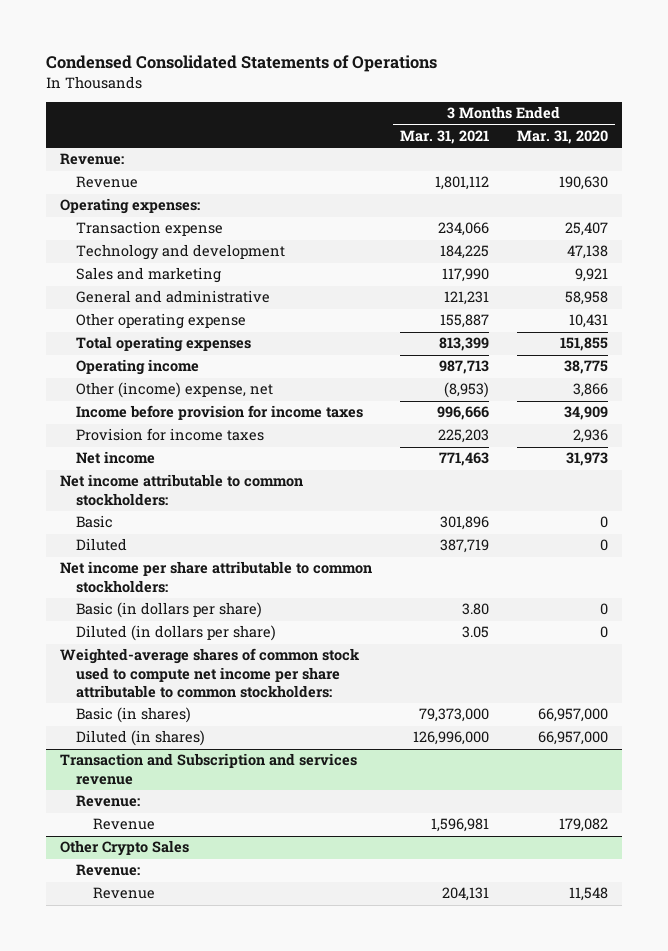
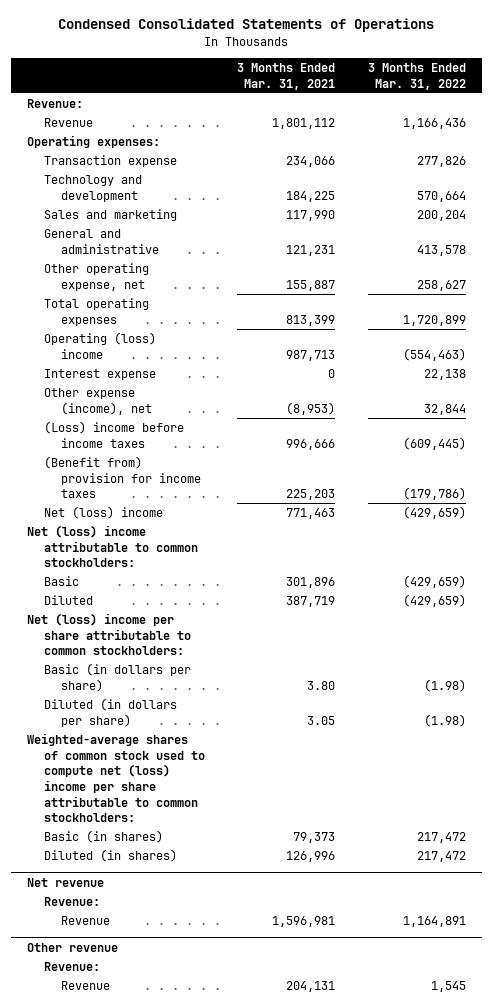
[516,130,608,145] Mar. 31, 2020 -> none
none -> [368,63,467,90] 3 Months Ended Mar. 31, 2022
[76,313,247,330] Other operating expense -> [43,263,149,291] Other operating expense, net
[76,359,200,376] Operating income -> [43,332,156,359] Operating (loss) income
none -> [43,369,156,381] Interest expense
[76,382,274,399] Other (income) expense, net -> [43,388,152,415] Other expense (income), net
[76,405,364,421] Income before provision for income taxes -> [43,421,184,448] (Loss) income before income taxes
[76,428,265,442] Provision for income taxes -> [43,456,201,499] (Benefit from) provision for income taxes
[76,451,156,465] Net income -> [43,506,163,520] Net (loss) income
[60,474,304,506] Net income attributable to common stockholders: -> [26,525,198,568] Net (loss) income attributable to common stockholders:
[60,561,373,593] Net income per share attributable to common stockholders: -> [26,613,191,656] Net (loss) income per share attributable to common stockholders:
[60,648,361,698] Weighted-average shares of common stock used to compute net income per share attributable to common stockholders: -> [26,733,205,823] Weighted-average shares of common stock used to compute net (loss) income per share attributable to common stockholders:
[419,708,490,723] 79,373,000 -> [293,832,336,844] 79,373
[413,731,490,746] 126,996,000 -> [286,851,336,863] 126,996
[60,753,358,785] Transaction and Subscription and services revenue -> [26,877,104,887] Net revenue
[60,840,190,857] Other Crypto Sales -> [26,942,118,952] Other revenue

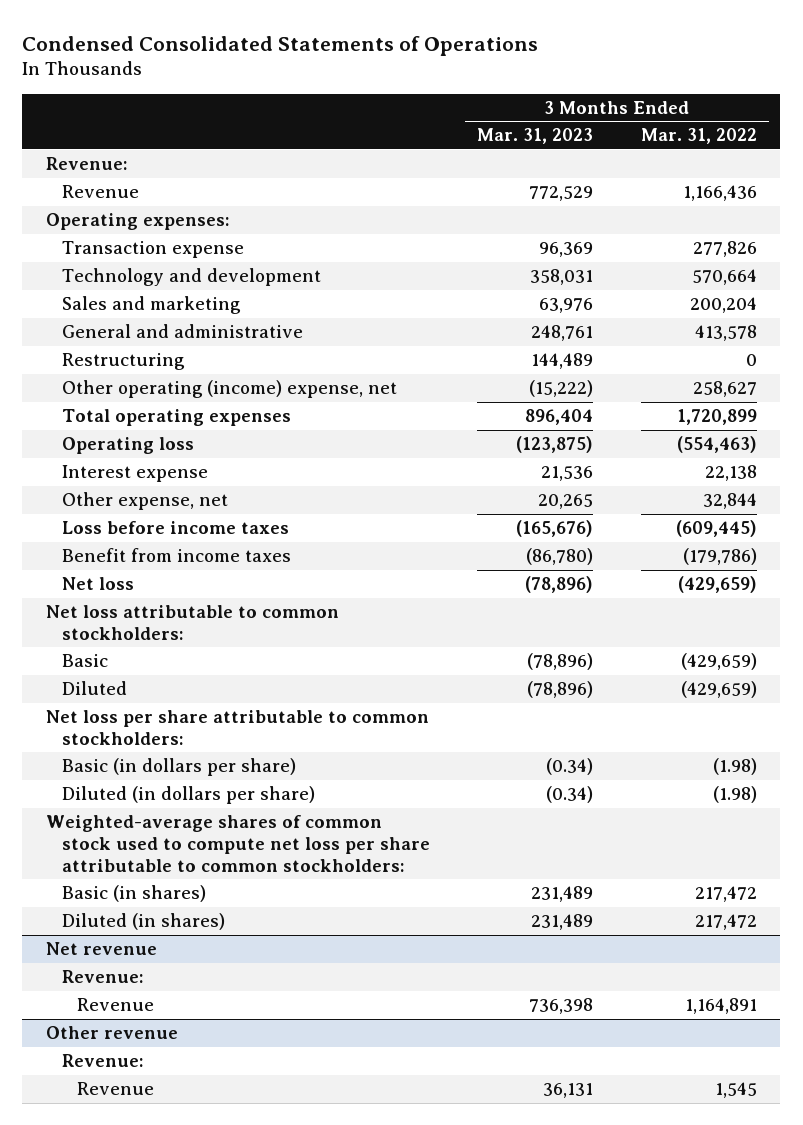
[237,63,336,90] 3 Months Ended Mar. 31, 2021 -> none
none -> [477,128,594,145] Mar. 31, 2023
none -> [61,353,185,371] Restructuring
[43,263,149,291] Other operating expense, net -> [61,380,397,399] Other operating (income) expense, net
[43,332,156,359] Operating (loss) income -> [61,437,194,455] Operating loss
[43,388,152,415] Other expense (income), net -> [61,492,228,511] Other expense, net
[43,421,184,448] (Loss) income before income taxes -> [61,521,289,535] Loss before income taxes
[43,456,201,499] (Benefit from) provision for income taxes -> [61,548,291,563] Benefit from income taxes
[43,506,163,520] Net (loss) income -> [61,577,134,591] Net loss
[26,525,198,568] Net (loss) income attributable to common stockholders: -> [46,605,340,640] Net loss attributable to common stockholders:
[26,613,191,656] Net (loss) income per share attributable to common stockholders: -> [46,710,430,745] Net loss per share attributable to common stockholders:
[26,733,205,823] Weighted-average shares of common stock used to compute net (loss) income per share attributable to common stockholders: -> [46,815,430,872] Weighted-average shares of common stock used to compute net loss per share attributable to common stockholders:

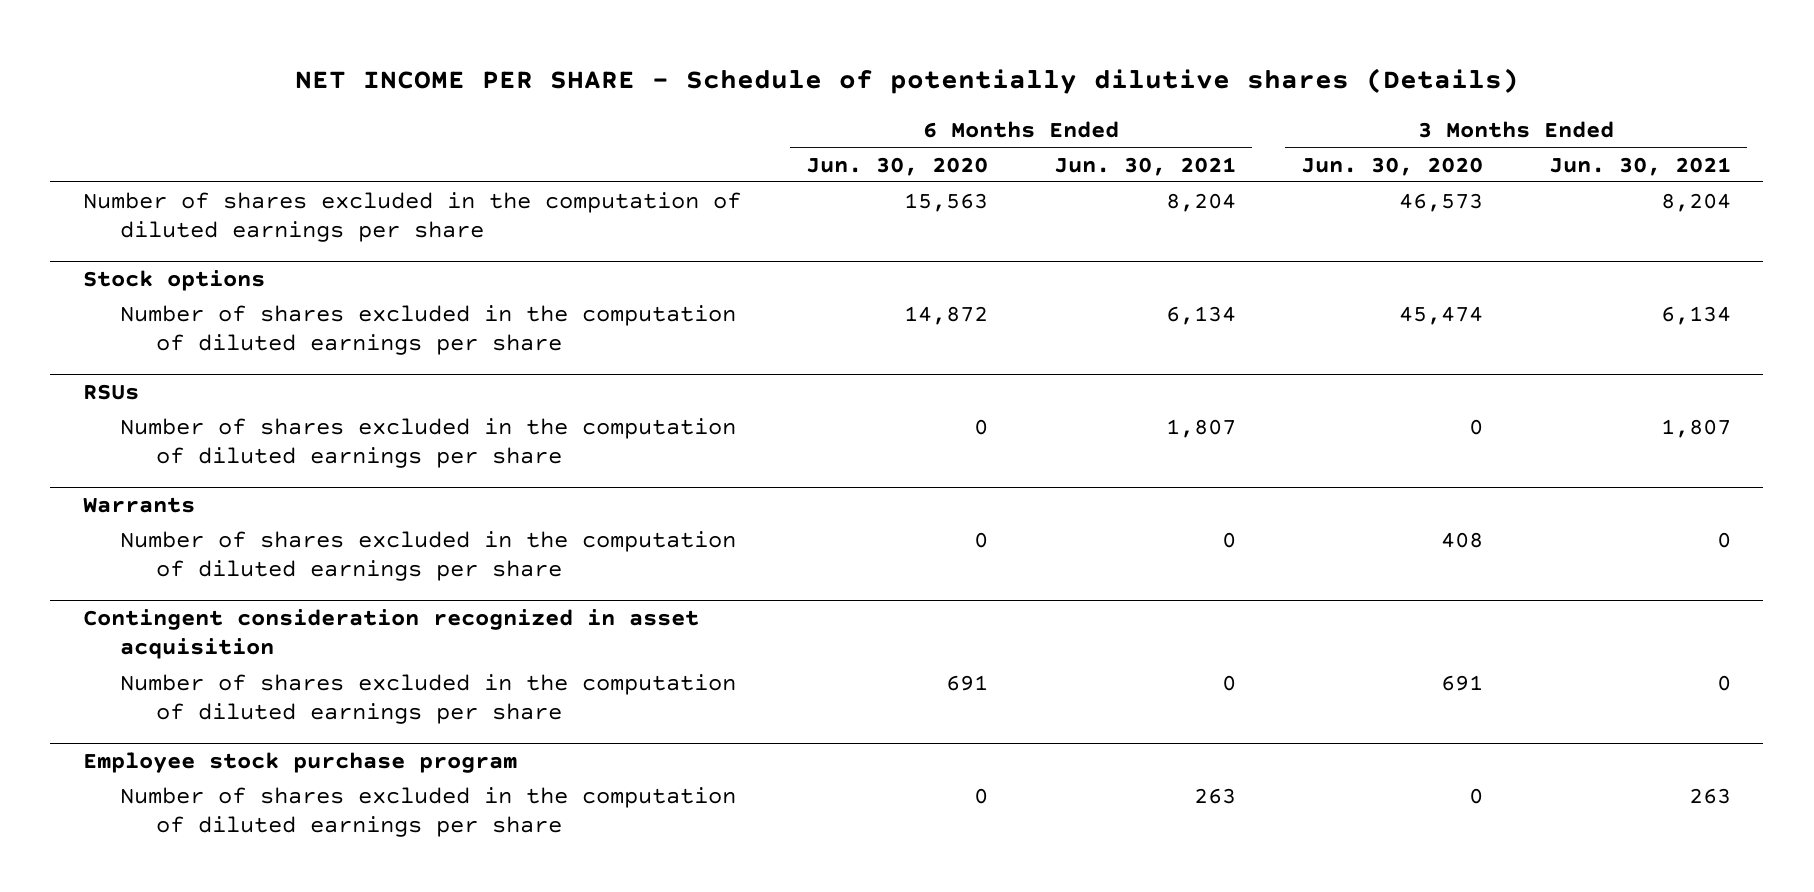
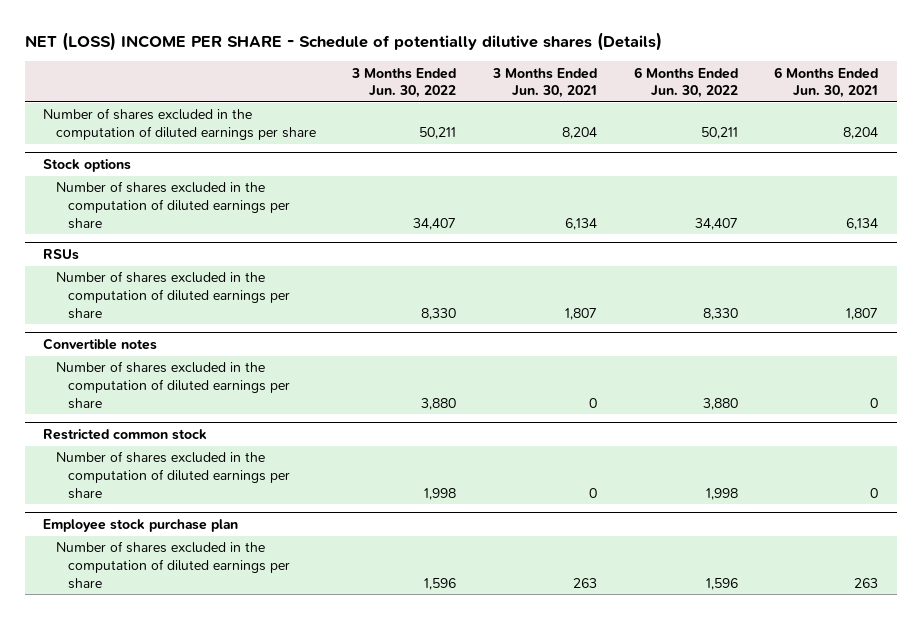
[294,67,1519,94] NET INCOME PER SHARE - Schedule of potentially dilutive shares (Details) -> [25,32,663,52] NET (LOSS) INCOME PER SHARE - Schedule of potentially dilutive shares (Details)
[806,156,989,176] Jun. 30, 2020 -> none
[1301,156,1484,176] Jun. 30, 2020 -> none
none -> [351,67,457,99] 3 Months Ended Jun. 30, 2022
none -> [633,66,738,99] 6 Months Ended Jun. 30, 2022
[82,497,195,514] Warrants -> none
none -> [43,338,158,351] Convertible notes
[82,609,699,660] Contingent consideration recognized in asset acquisition -> none
none -> [43,429,208,441] Restricted common stock
[82,752,517,774] Employee stock purchase program -> [43,519,239,533] Employee stock purchase plan

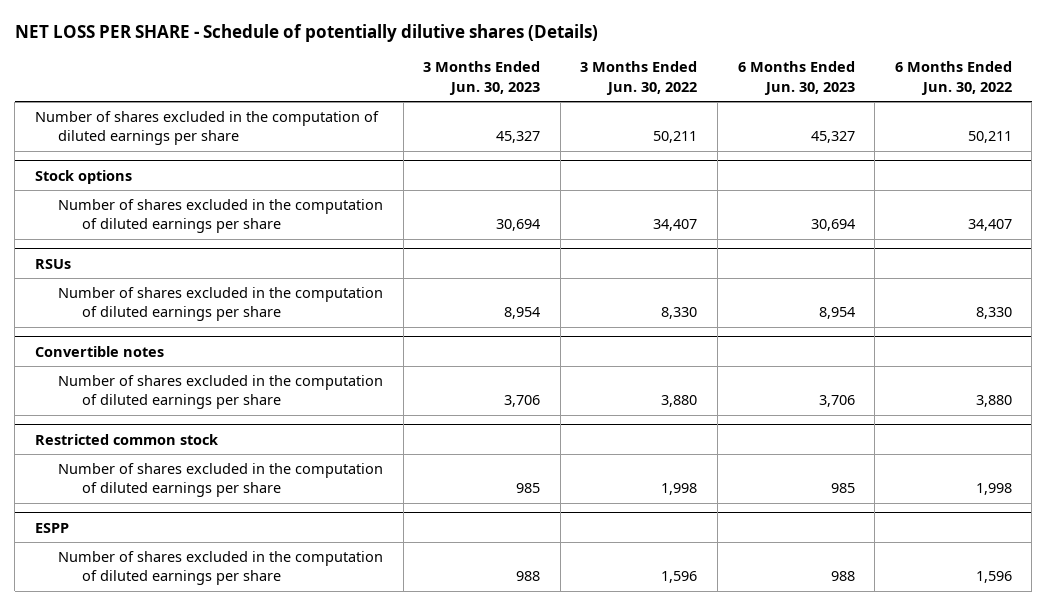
[25,32,663,52] NET (LOSS) INCOME PER SHARE - Schedule of potentially dilutive shares (Details) -> [14,23,598,42] NET LOSS PER SHARE - Schedule of potentially dilutive shares (Details)
[491,67,597,99] 3 Months Ended Jun. 30, 2021 -> none
[774,66,879,99] 6 Months Ended Jun. 30, 2021 -> none
none -> [423,61,541,95] 3 Months Ended Jun. 30, 2023
none -> [737,61,855,95] 6 Months Ended Jun. 30, 2023
[43,519,239,533] Employee stock purchase plan -> [34,522,69,533] ESPP

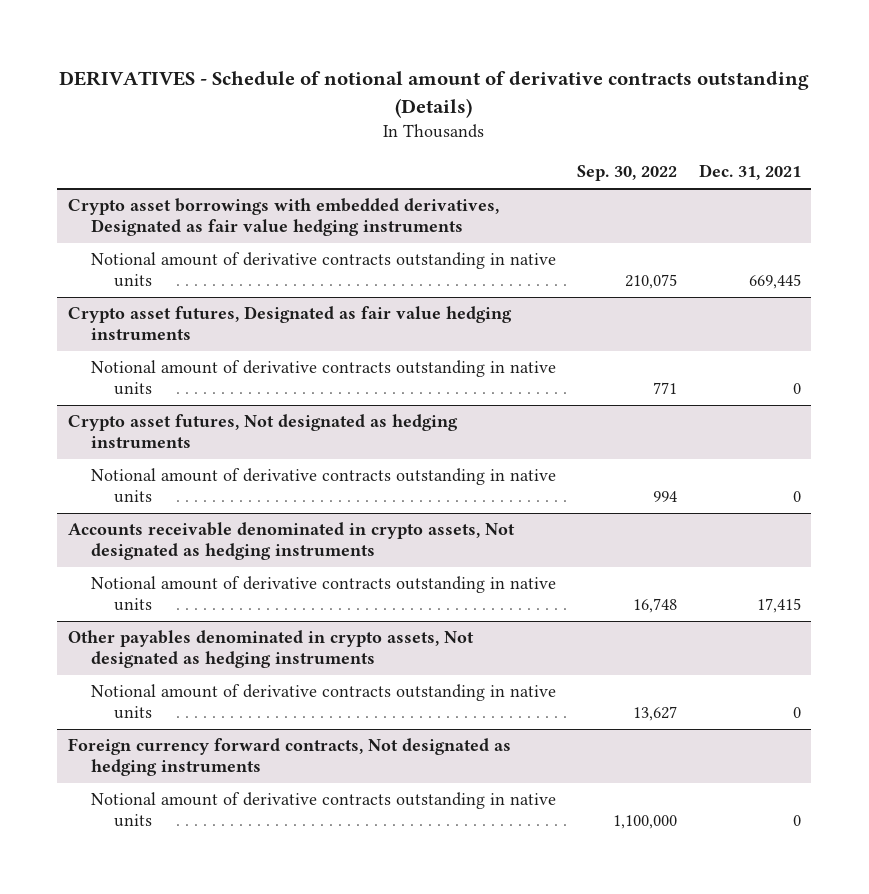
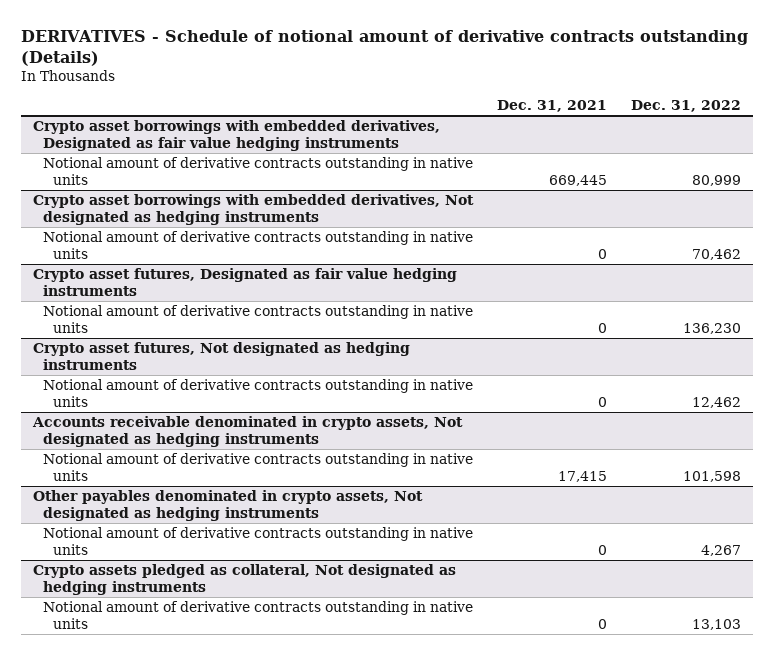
[577,165,678,182] Sep. 30, 2022 -> none
none -> [630,100,741,113] Dec. 31, 2022
none -> [32,194,474,225] Crypto asset borrowings with embedded derivatives, Not designated as hedging instruments
none -> [42,231,473,259] Notional amount of derivative contracts outstanding in native units
[68,738,512,777] Foreign currency forward contracts, Not designated as hedging instruments -> none
none -> [32,564,456,595] Crypto assets pledged as collateral, Not designated as hedging instruments

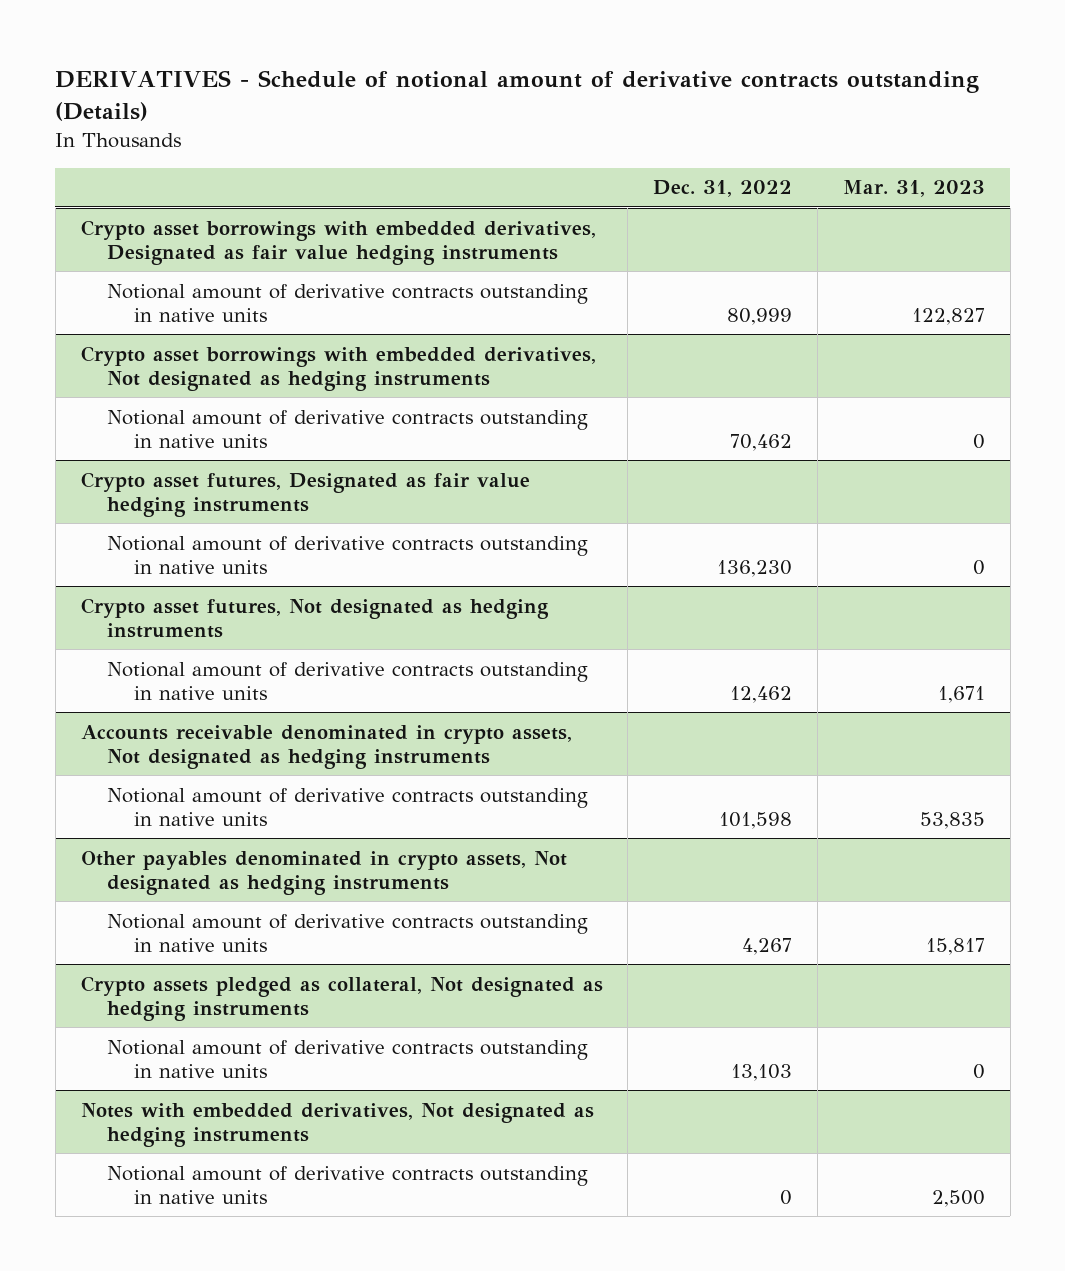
[496,100,607,113] Dec. 31, 2021 -> none
none -> [842,180,985,198] Mar. 31, 2023
none -> [80,1102,594,1148] Notes with embedded derivatives, Not designated as hedging instruments
none -> [107,1165,589,1205] Notional amount of derivative contracts outstanding in native units

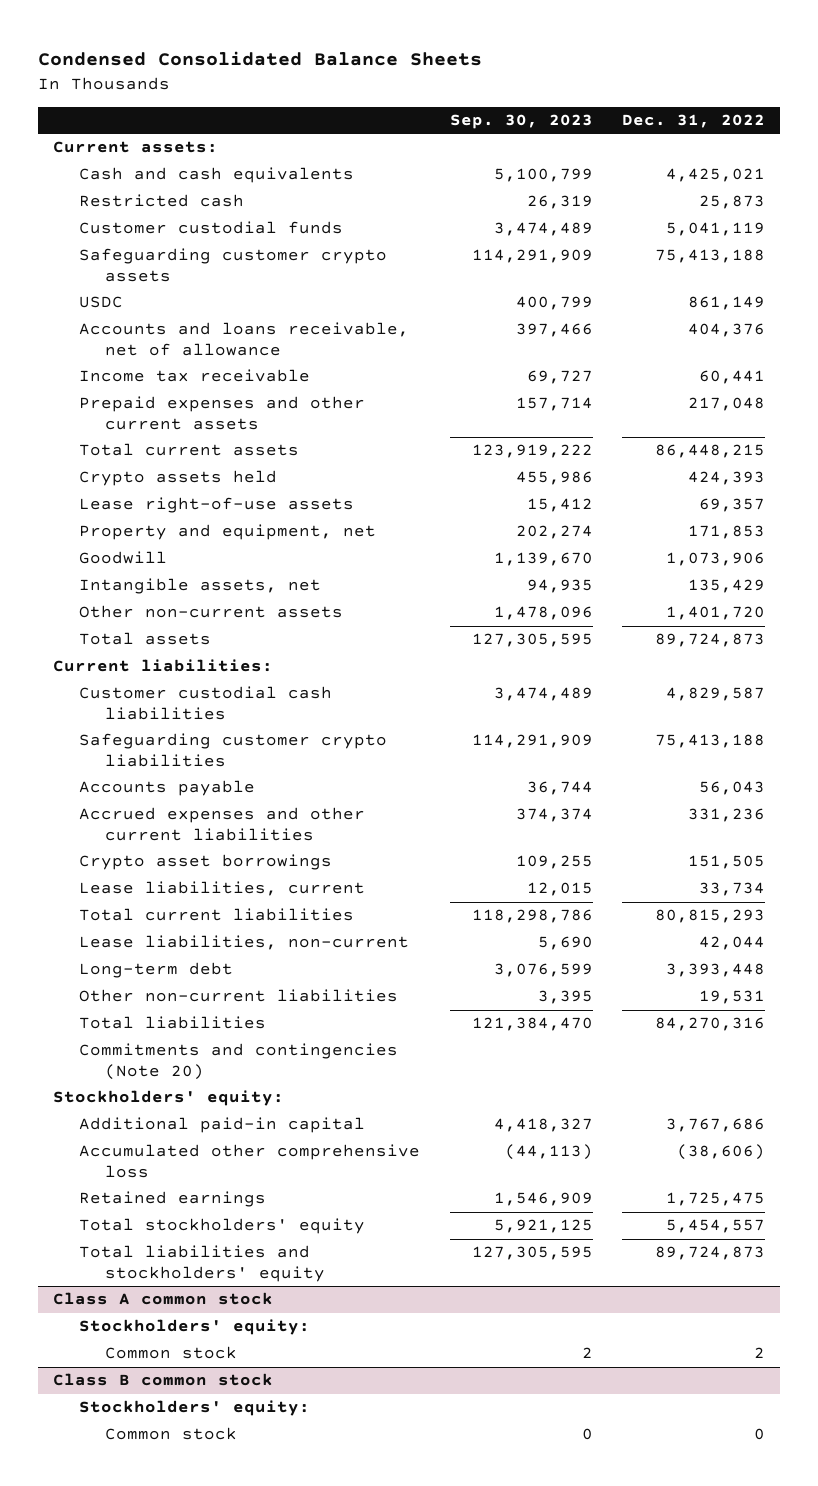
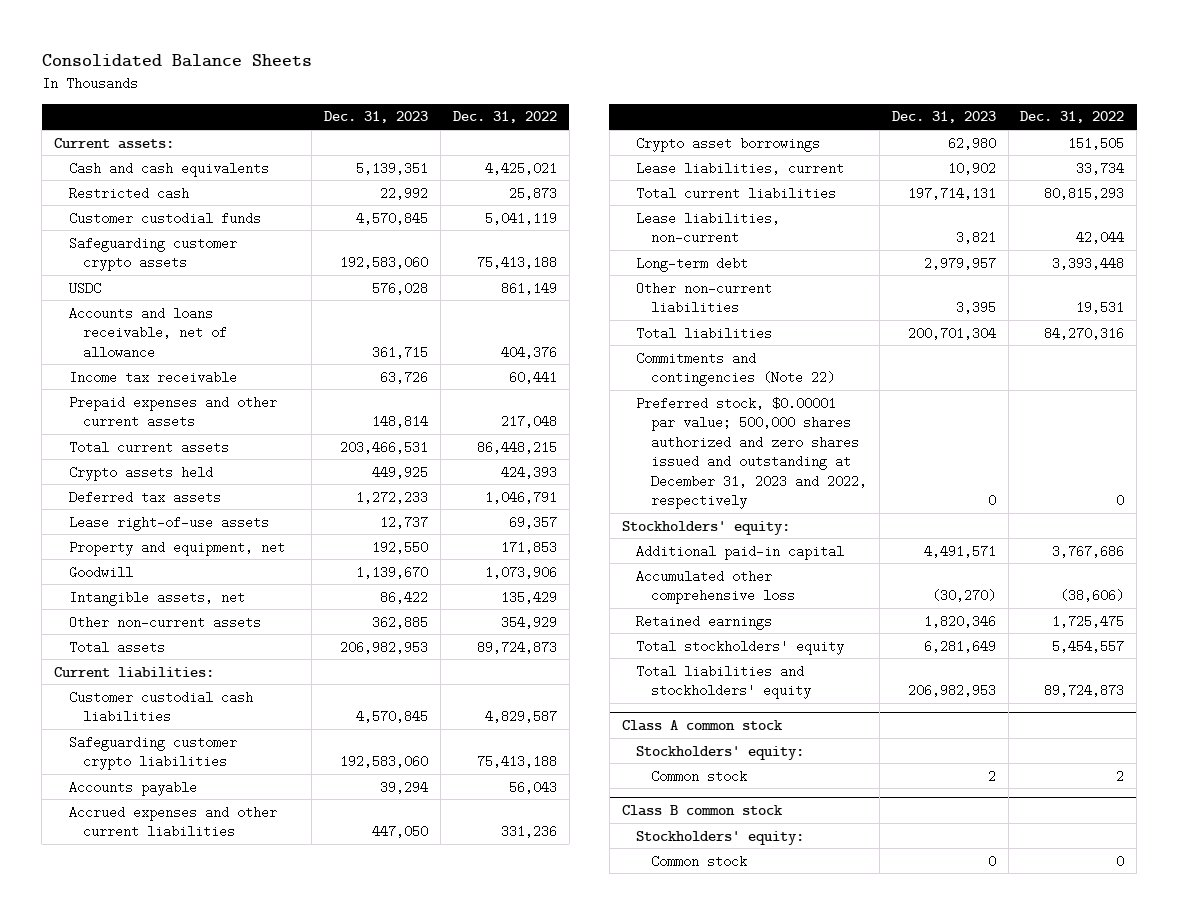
[38,51,483,67] Condensed Consolidated Balance Sheets -> [41,54,312,68] Consolidated Balance Sheets
[449,114,593,130] Sep. 30, 2023 -> none
none -> [324,111,429,124] Dec. 31, 2023
none -> [68,490,221,504] Deferred tax assets
[666,606,766,621] 1,401,720 -> [500,615,557,629] 354,929
[79,1043,399,1081] Commitments and contingencies (Note 20) -> [636,351,835,387] Commitments and contingencies (Note 22)
none -> [636,396,867,510] Preferred stock, $0.00001 par value; 500,000 shares authorized and zero shares issued and outstanding at December 31, 2023 and 2022, respectively

